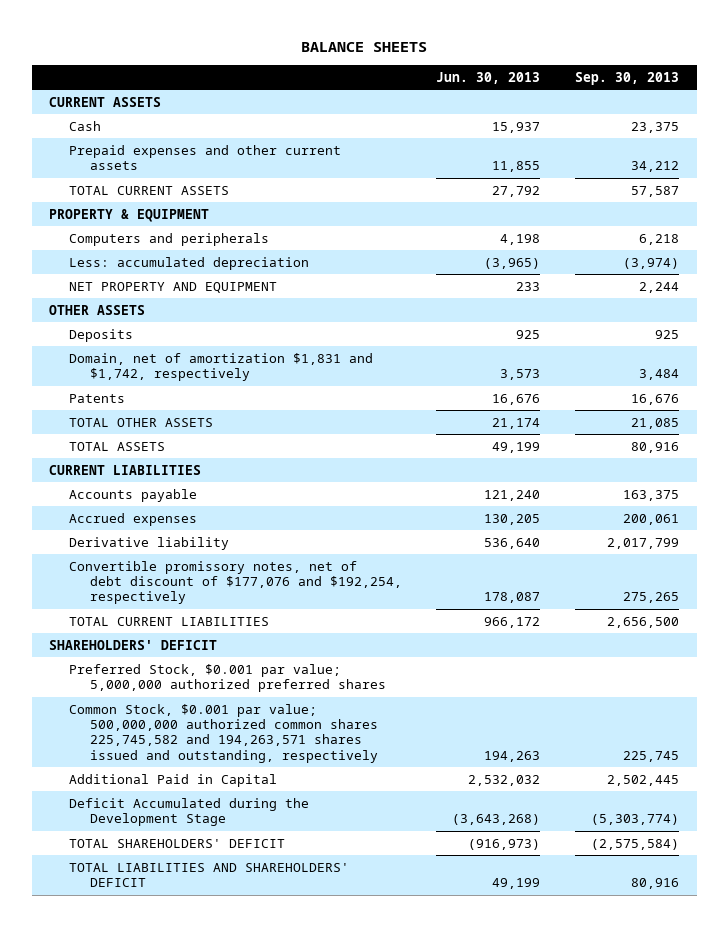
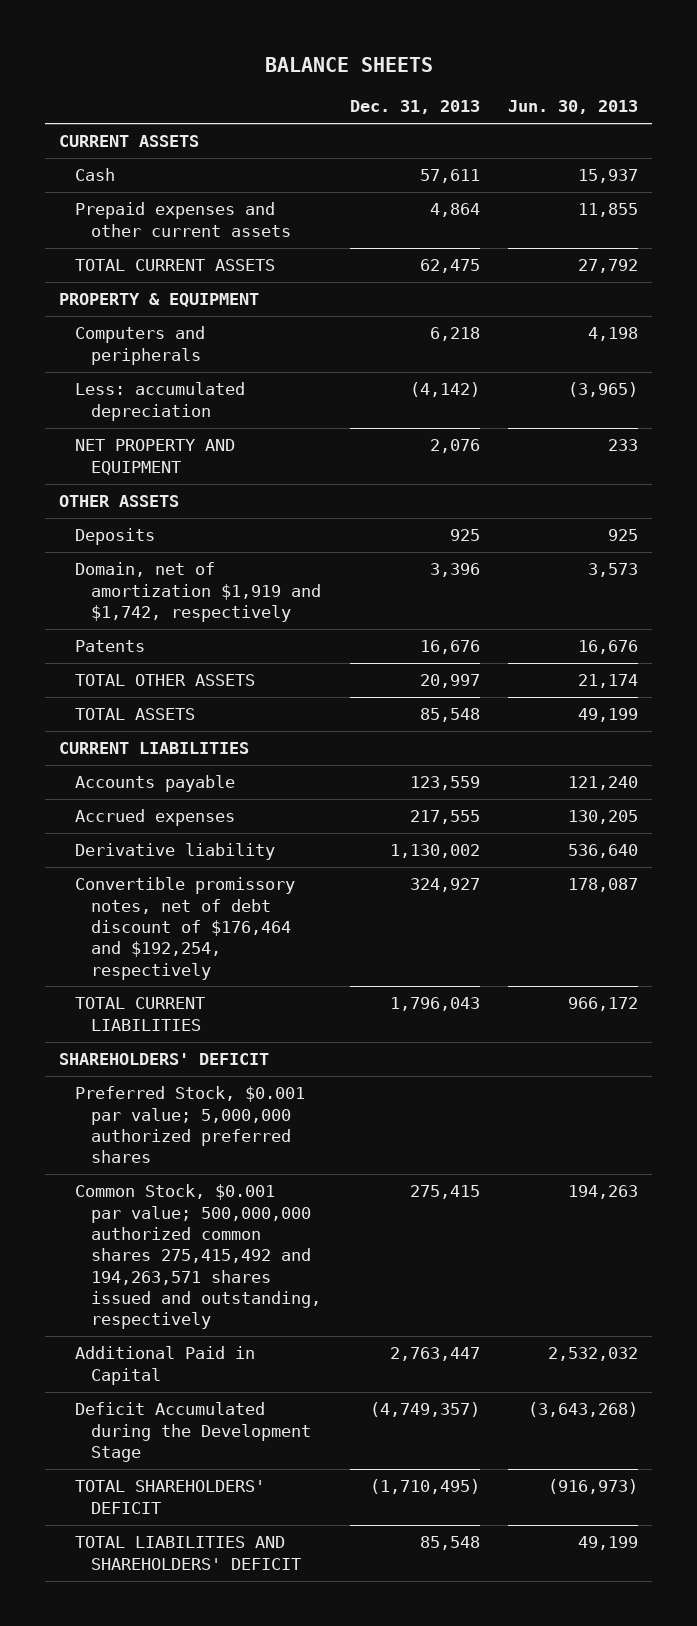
[575,71,680,85] Sep. 30, 2013 -> none
none -> [349,100,480,115] Dec. 31, 2013
[69,352,374,382] Domain, net of amortization $1,831 and $1,742, respectively -> [75,562,322,623] Domain, net of amortization $1,919 and $1,742, respectively
[69,560,402,605] Convertible promissory notes, net of debt discount of $177,076 and $192,254, respectively -> [75,877,296,980] Convertible promissory notes, net of debt discount of $176,464 and $192,254, respectively
[69,703,378,763] Common Stock, $0.001 par value; 500,000,000 authorized common shares 225,745,582 and 194,263,571 shares issued and outstanding, respectively -> [75,1184,322,1330] Common Stock, $0.001 par value; 500,000,000 authorized common shares 275,415,492 and 194,263,571 shares issued and outstanding, respectively

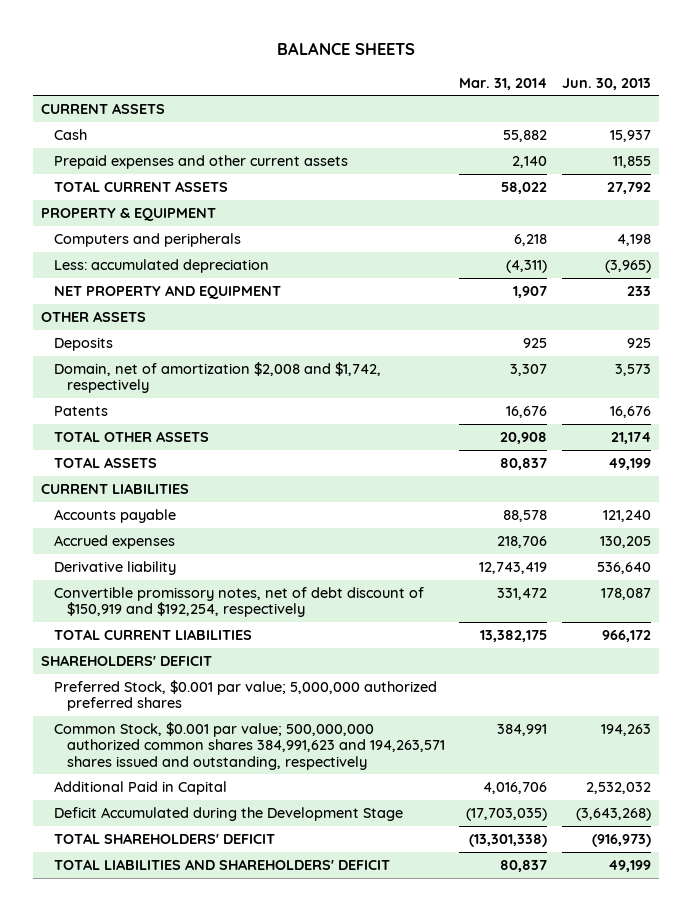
[349,100,480,115] Dec. 31, 2013 -> none
none -> [459,77,548,90] Mar. 31, 2014
[75,562,322,623] Domain, net of amortization $1,919 and $1,742, respectively -> [53,361,381,394] Domain, net of amortization $2,008 and $1,742, respectively
[75,877,296,980] Convertible promissory notes, net of debt discount of $176,464 and $192,254, respectively -> [53,586,424,618] Convertible promissory notes, net of debt discount of $150,919 and $192,254, respectively
[75,1184,322,1330] Common Stock, $0.001 par value; 500,000,000 authorized common shares 275,415,492 and 194,263,571 shares issued and outstanding, respectively -> [53,721,445,770] Common Stock, $0.001 par value; 500,000,000 authorized common shares 384,991,623 and 194,263,571 shares issued and outstanding, respectively

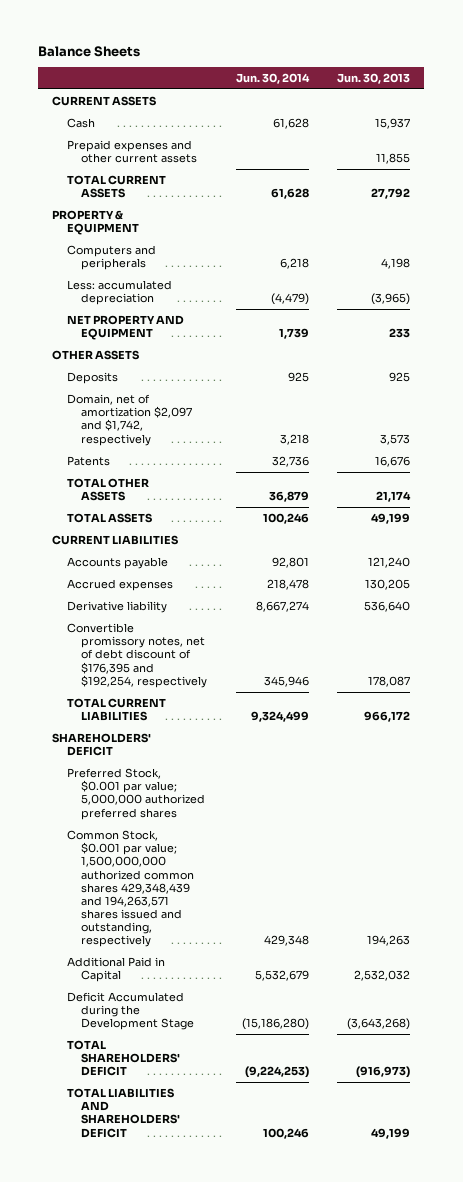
[276,42,415,56] BALANCE SHEETS -> [38,45,141,57] Balance Sheets
[459,77,548,90] Mar. 31, 2014 -> none
none -> [235,72,310,84] Jun. 30, 2014
[53,361,381,394] Domain, net of amortization $2,008 and $1,742, respectively -> [66,394,193,446] Domain, net of amortization $2,097 and $1,742, respectively
[53,586,424,618] Convertible promissory notes, net of debt discount of $150,919 and $192,254, respectively -> [66,623,208,688] Convertible promissory notes, net of debt discount of $176,395 and $192,254, respectively
[53,721,445,770] Common Stock, $0.001 par value; 500,000,000 authorized common shares 384,991,623 and 194,263,571 shares issued and outstanding, respectively -> [66,830,195,948] Common Stock, $0.001 par value; 1,500,000,000 authorized common shares 429,348,439 and 194,263,571 shares issued and outstanding, respectively

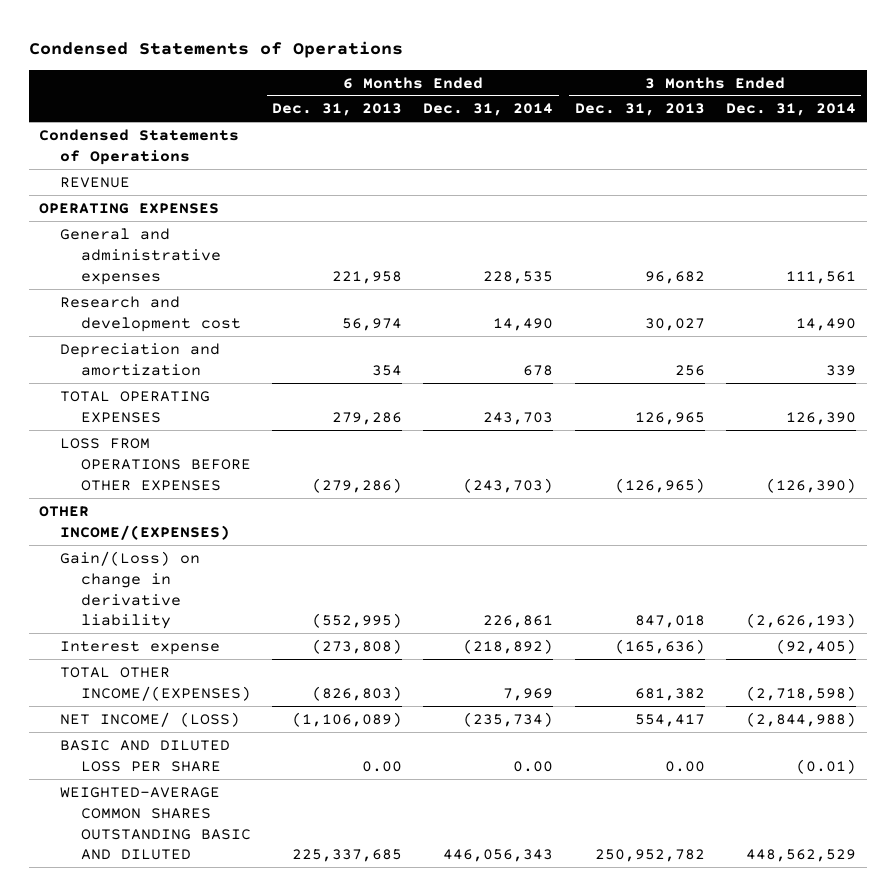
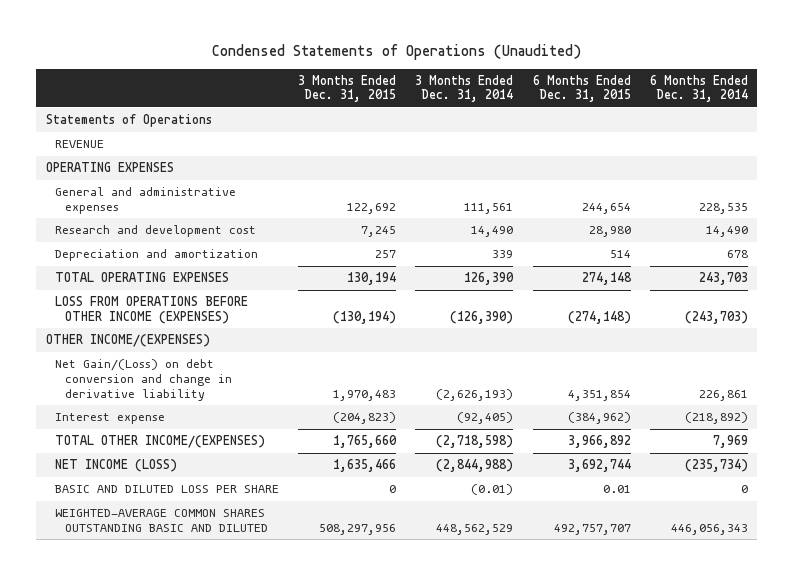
[28,40,403,58] Condensed Statements of Operations -> [211,43,581,60] Condensed Statements of Operations (Unaudited)
[272,103,403,117] Dec. 31, 2013 -> none
[574,103,705,117] Dec. 31, 2013 -> none
none -> [298,74,397,103] 3 Months Ended Dec. 31, 2015
none -> [532,74,631,103] 6 Months Ended Dec. 31, 2015
[39,128,240,165] Condensed Statements of Operations -> [45,114,212,128] Statements of Operations
[60,437,251,491] LOSS FROM OPERATIONS BEFORE OTHER EXPENSES -> [55,296,249,324] LOSS FROM OPERATIONS BEFORE OTHER INCOME (EXPENSES)
[60,550,201,630] Gain/(Loss) on change in derivative liability -> [55,359,232,401] Net Gain/(Loss) on debt conversion and change in derivative liability
[60,711,241,727] NET INCOME/ (LOSS) -> [55,459,178,473] NET INCOME (LOSS)
[513,760,554,772] 0.00 -> [740,485,748,494] 0

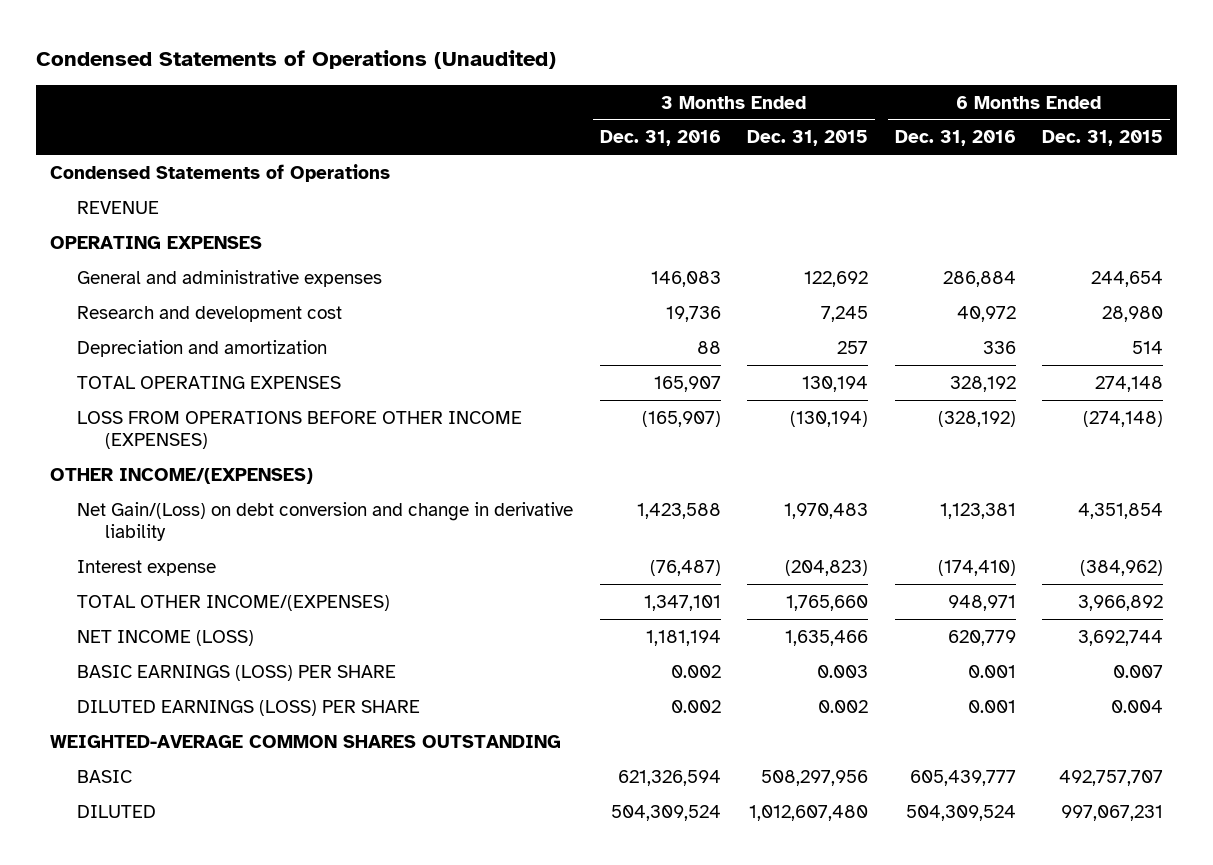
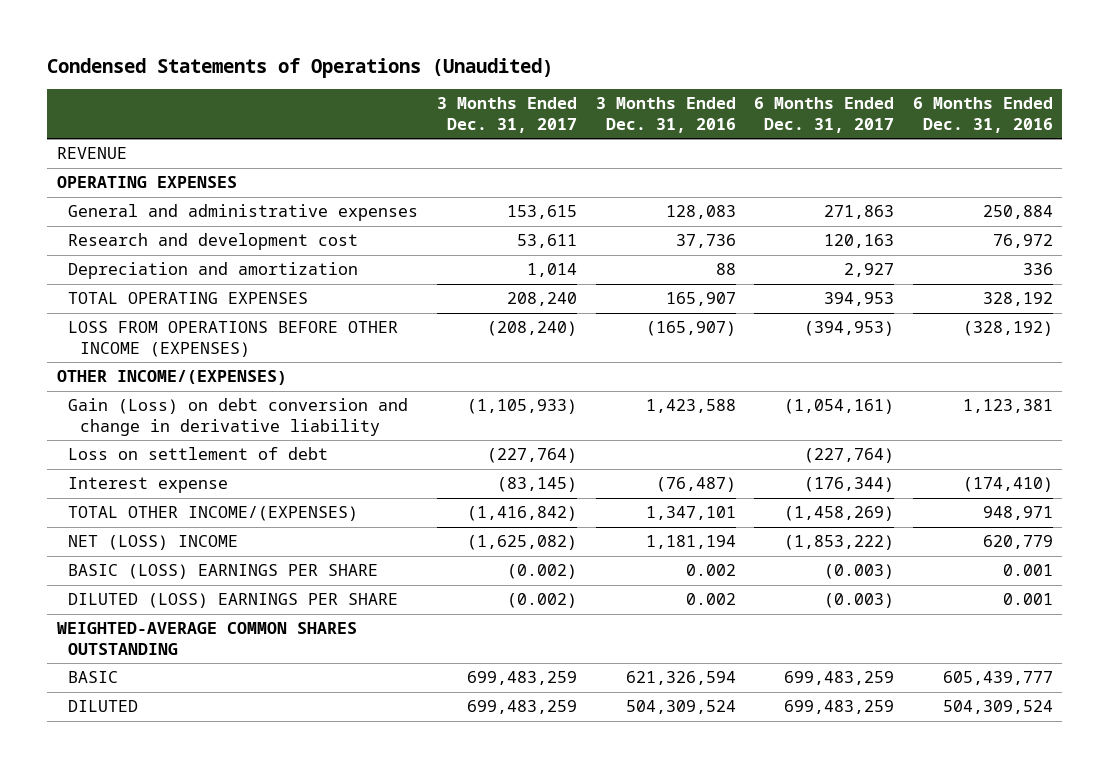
[747,130,869,147] Dec. 31, 2015 -> none
[1042,130,1164,147] Dec. 31, 2015 -> none
none -> [436,97,577,133] 3 Months Ended Dec. 31, 2017
none -> [754,97,895,133] 6 Months Ended Dec. 31, 2017
[49,163,390,182] Condensed Statements of Operations -> none
[650,270,721,287] 146,083 -> [665,205,736,220] 128,083
[942,270,1016,287] 286,884 -> [982,205,1053,220] 250,884
[665,305,721,322] 19,736 -> [675,234,736,249] 37,736
[956,305,1016,322] 40,972 -> [992,234,1053,249] 76,972
[77,501,574,542] Net Gain/(Loss) on debt conversion and change in derivative liability -> [68,398,409,436] Gain (Loss) on debt conversion and change in derivative liability
none -> [68,447,329,461] Loss on settlement of debt
[77,629,255,646] NET INCOME (LOSS) -> [68,535,239,551] NET (LOSS) INCOME
[77,664,397,681] BASIC EARNINGS (LOSS) PER SHARE -> [68,564,379,580] BASIC (LOSS) EARNINGS PER SHARE
[77,699,421,716] DILUTED EARNINGS (LOSS) PER SHARE -> [68,593,399,609] DILUTED (LOSS) EARNINGS PER SHARE

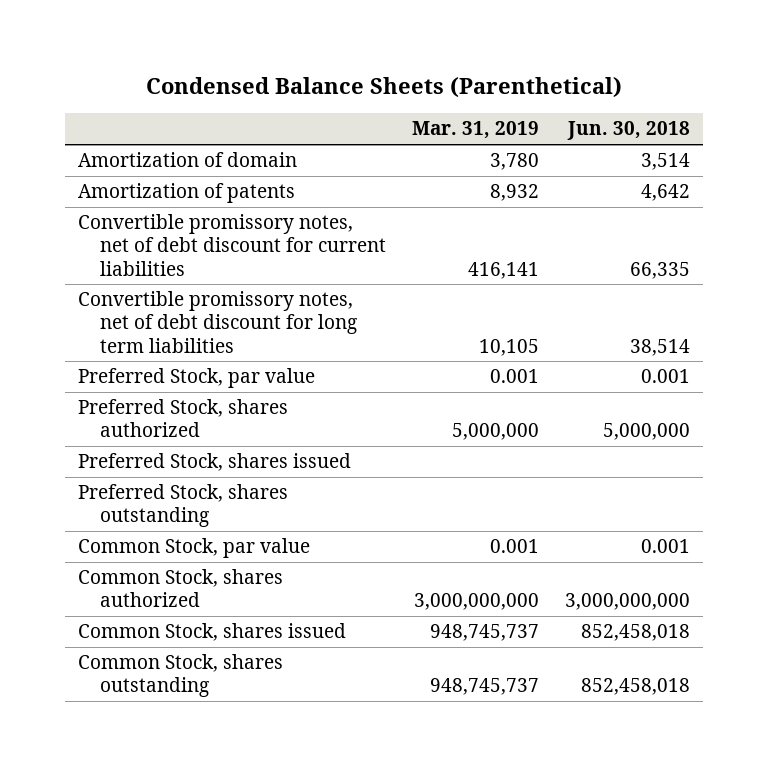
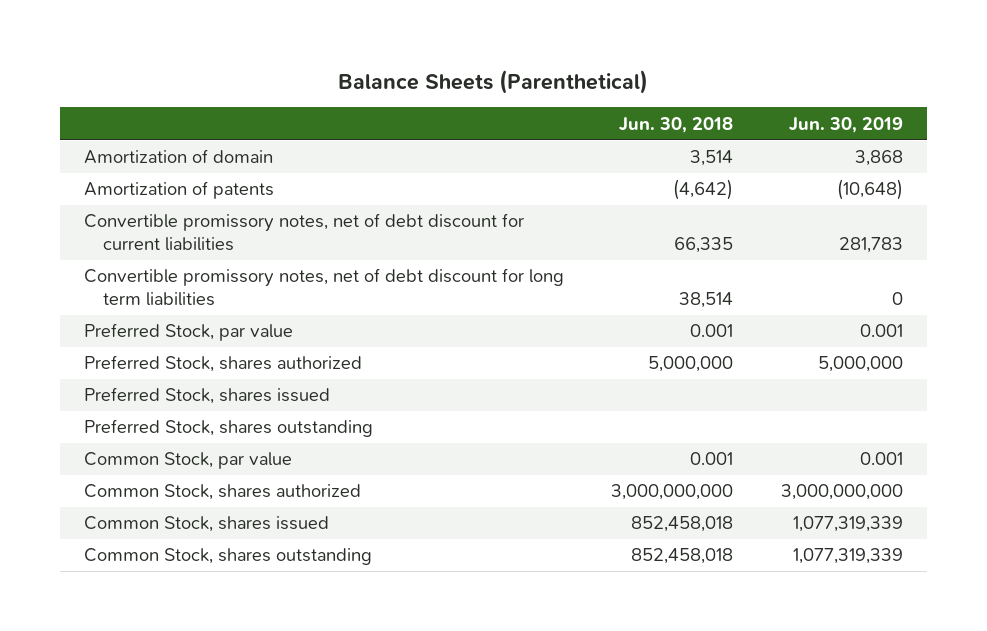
[146,77,623,99] Condensed Balance Sheets (Parenthetical) -> [338,69,649,94] Balance Sheets (Parenthetical)
[412,121,540,140] Mar. 31, 2019 -> none
none -> [789,116,904,133] Jun. 30, 2019
[641,184,691,202] 4,642 -> [673,179,734,201] (4,642)

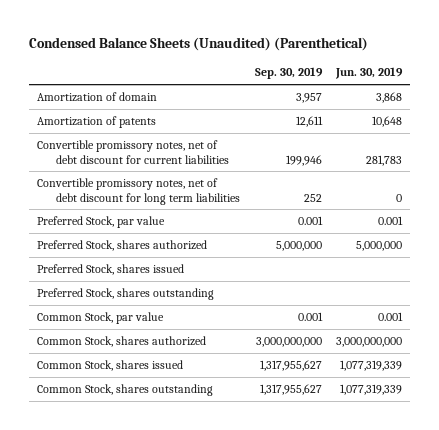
[338,69,649,94] Balance Sheets (Parenthetical) -> [29,37,369,52] Condensed Balance Sheets (Unaudited) (Parenthetical)
[619,116,734,133] Jun. 30, 2018 -> none
none -> [254,67,323,80] Sep. 30, 2019
[837,179,904,201] (10,648) -> [372,115,403,127] 10,648

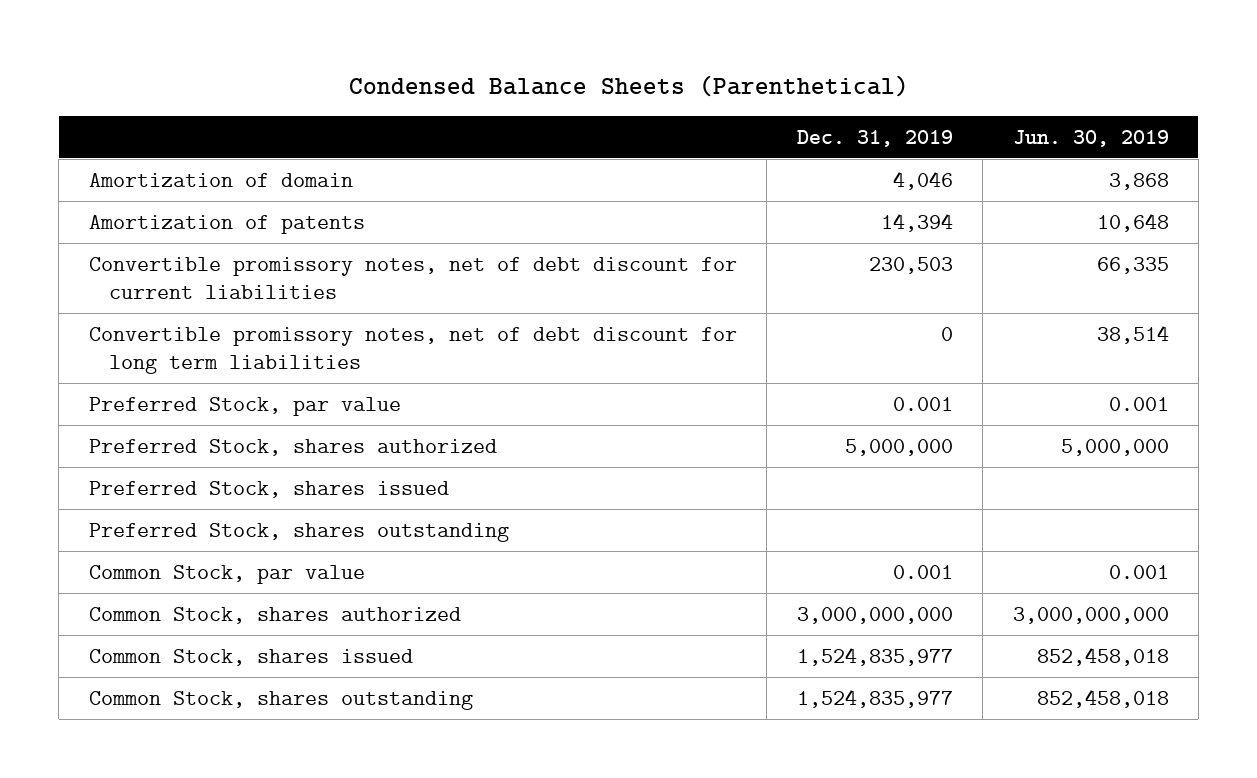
[29,37,369,52] Condensed Balance Sheets (Unaudited) (Parenthetical) -> [348,74,909,97] Condensed Balance Sheets (Parenthetical)
[254,67,323,80] Sep. 30, 2019 -> none
none -> [796,129,953,147] Dec. 31, 2019
[366,154,403,166] 281,783 -> [1096,256,1169,274] 66,335
[396,193,403,202] 0 -> [1096,324,1169,344] 38,514
[340,359,403,371] 1,077,319,339 -> [1036,646,1169,666] 852,458,018
[340,383,403,395] 1,077,319,339 -> [1036,688,1169,708] 852,458,018

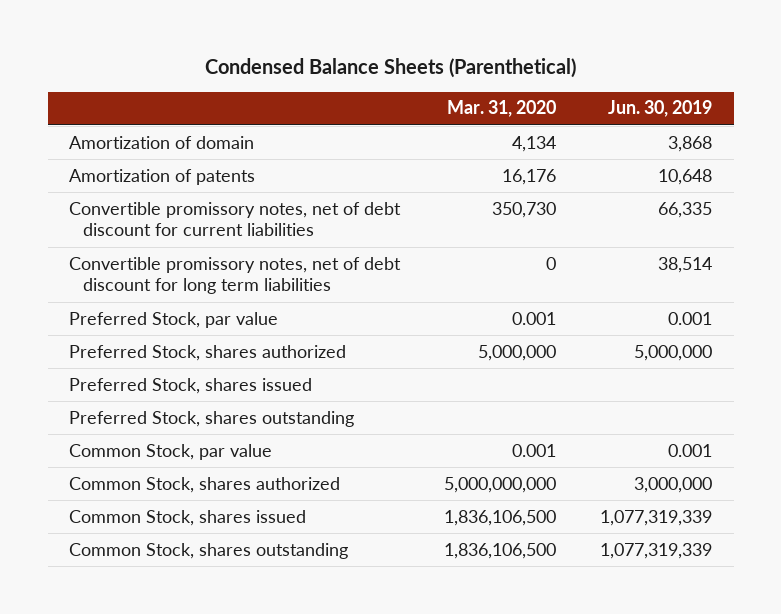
[796,129,953,147] Dec. 31, 2019 -> none
none -> [447,100,557,118] Mar. 31, 2020
[1012,606,1169,624] 3,000,000,000 -> [633,476,712,493] 3,000,000
[1036,646,1169,666] 852,458,018 -> [599,509,712,526] 1,077,319,339
[1036,688,1169,708] 852,458,018 -> [599,542,712,559] 1,077,319,339

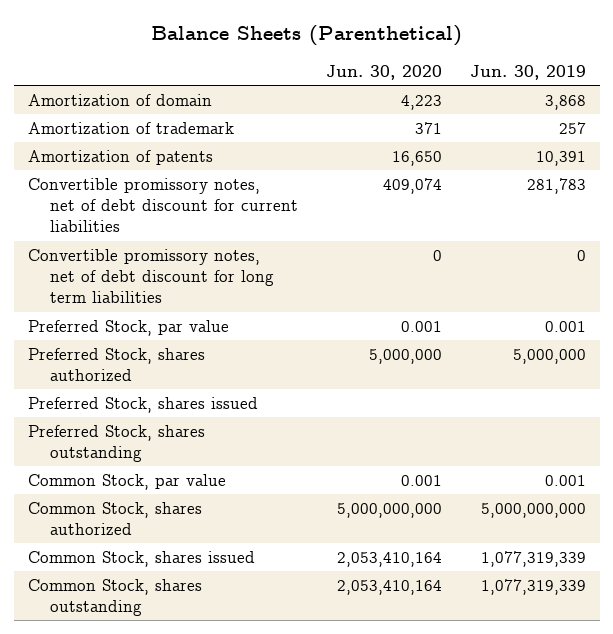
[204,58,576,79] Condensed Balance Sheets (Parenthetical) -> [150,24,462,46] Balance Sheets (Parenthetical)
[447,100,557,118] Mar. 31, 2020 -> none
none -> [325,64,442,80] Jun. 30, 2020
none -> [27,122,234,135] Amortization of trademark
[657,168,712,185] 10,648 -> [535,151,586,167] 10,391
[657,201,712,218] 66,335 -> [526,178,586,195] 281,783
[657,256,712,273] 38,514 -> [576,250,586,262] 0
[633,476,712,493] 3,000,000 -> [480,503,586,519] 5,000,000,000

